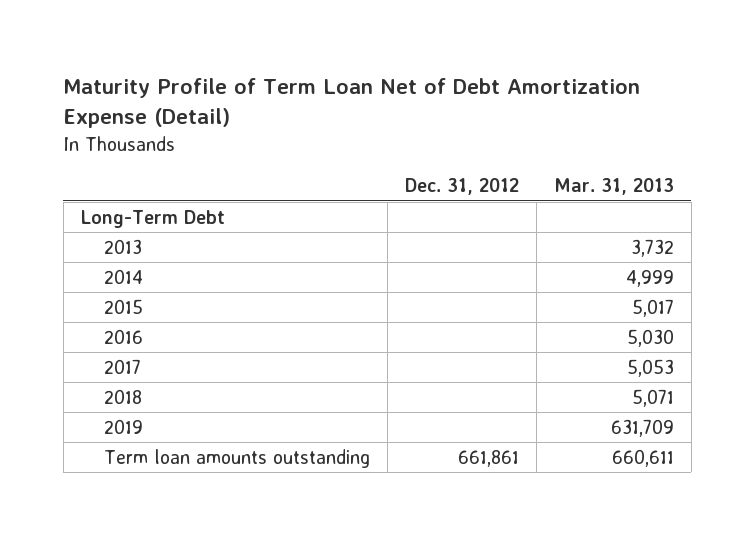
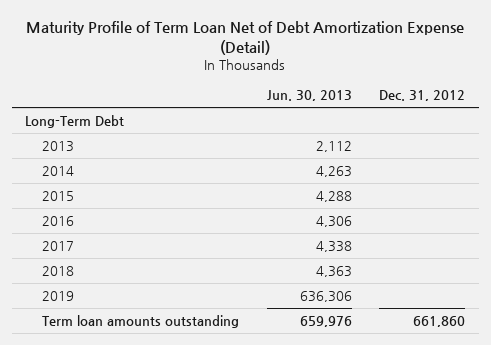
[553,178,674,196] Mar. 31, 2013 -> none
none -> [266,90,352,102] Jun. 30, 2013
[458,449,520,467] 661,861 -> [413,315,466,327] 661,860

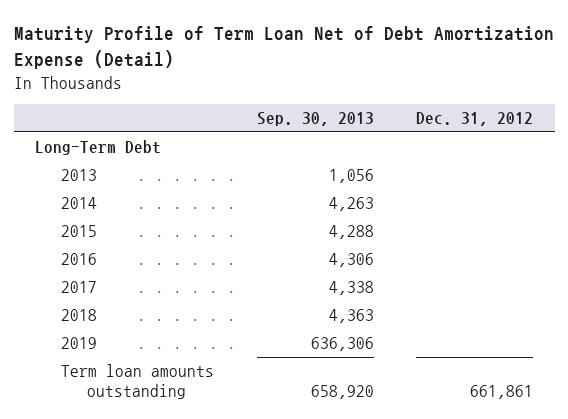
[266,90,352,102] Jun. 30, 2013 -> none
none -> [256,112,374,127] Sep. 30, 2013
[413,315,466,327] 661,860 -> [470,385,534,400] 661,861

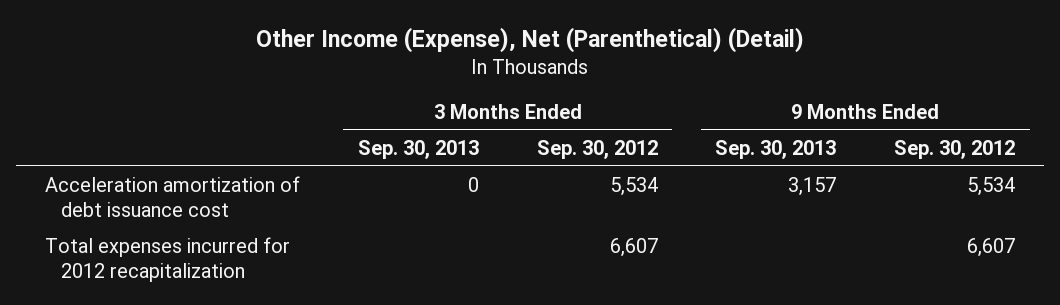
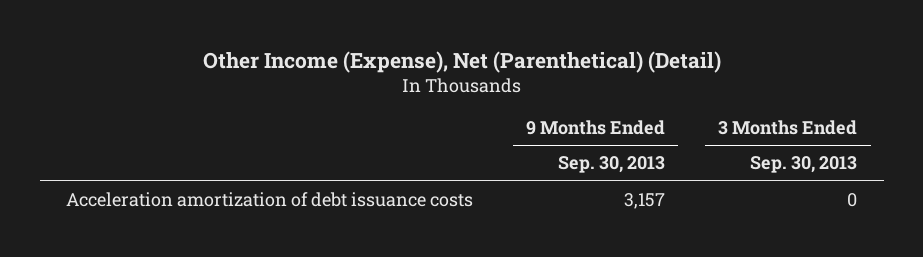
[536,139,658,159] Sep. 30, 2012 -> none
[894,139,1016,159] Sep. 30, 2012 -> none
[44,236,290,282] Total expenses incurred for 2012 recapitalization -> none
[44,175,300,217] Acceleration amortization of debt issuance cost -> [66,192,474,208] Acceleration amortization of debt issuance costs

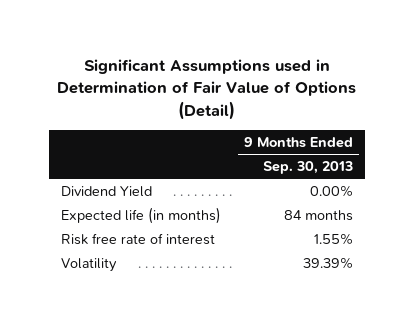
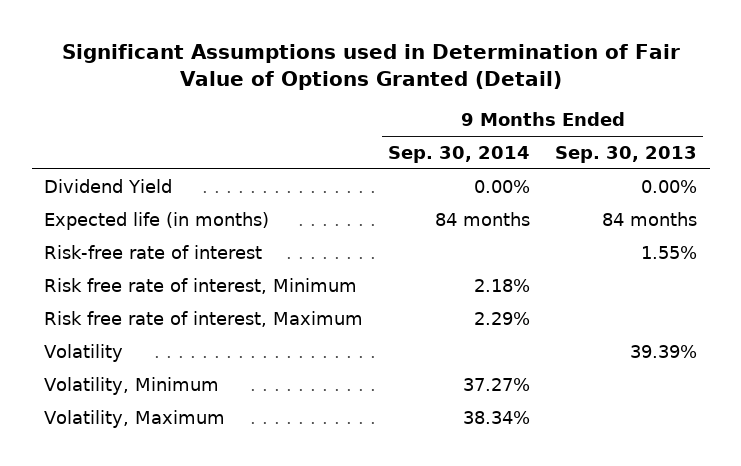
[56,59,356,120] Significant Assumptions used in Determination of Fair Value of Options (Detail) -> [61,43,680,90] Significant Assumptions used in Determination of Fair Value of Options Granted (Detail)
none -> [388,145,531,163] Sep. 30, 2014
[60,233,215,246] Risk free rate of interest -> [44,244,263,259] Risk-free rate of interest
none -> [44,277,358,294] Risk free rate of interest, Minimum
none -> [44,310,364,327] Risk free rate of interest, Maximum
none -> [44,376,220,395] Volatility, Minimum
none -> [44,409,226,428] Volatility, Maximum

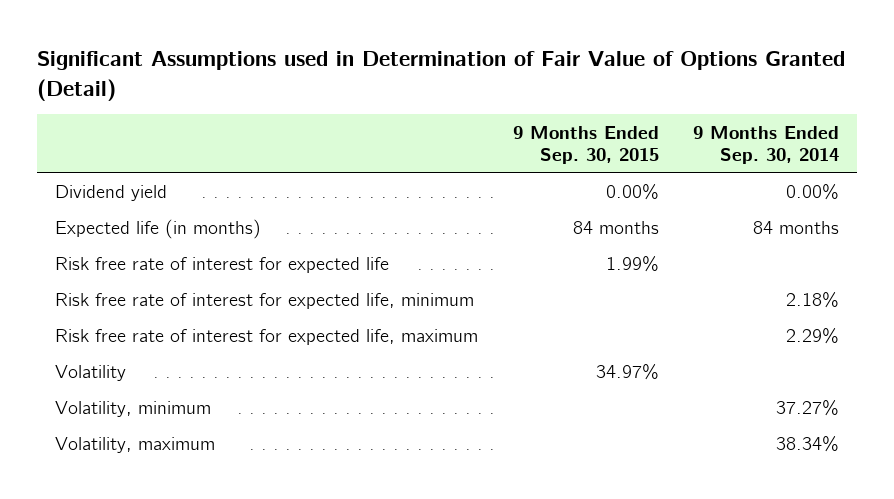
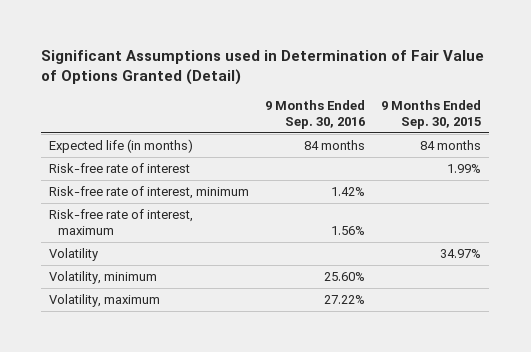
[693,125,840,165] 9 Months Ended Sep. 30, 2014 -> none
none -> [265,100,366,129] 9 Months Ended Sep. 30, 2016
[54,185,167,202] Dividend yield -> none
[54,257,389,274] Risk free rate of interest for expected life -> [49,163,191,174] Risk-free rate of interest
[54,293,474,310] Risk free rate of interest for expected life, minimum -> [49,186,250,200] Risk-free rate of interest, minimum
[54,329,478,346] Risk free rate of interest for expected life, maximum -> [49,209,194,235] Risk-free rate of interest, maximum

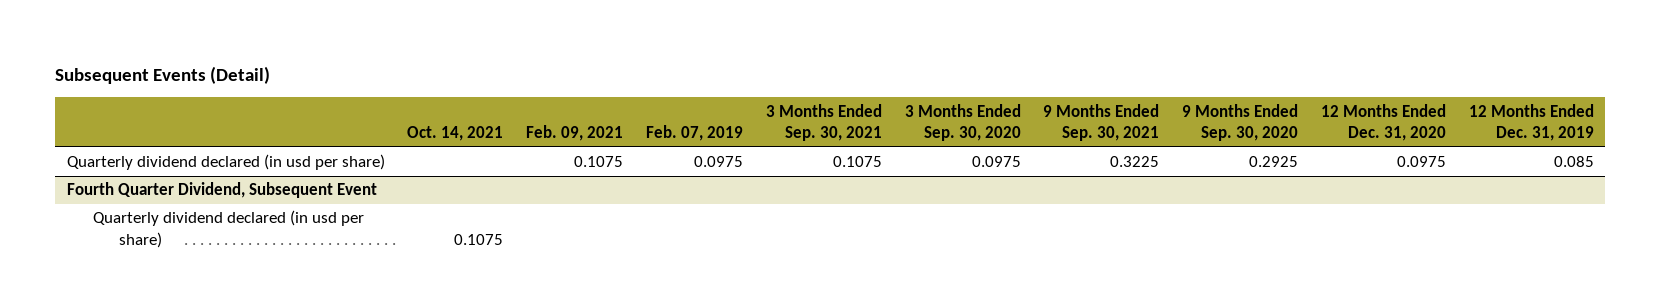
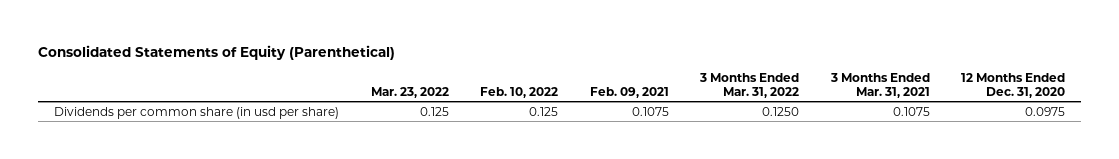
[55,65,271,84] Subsequent Events (Detail) -> [38,44,396,60] Consolidated Statements of Equity (Parenthetical)
[407,126,504,142] Oct. 14, 2021 -> none
[646,125,744,142] Feb. 07, 2019 -> none
[765,103,882,142] 3 Months Ended Sep. 30, 2021 -> none
[904,103,1021,142] 3 Months Ended Sep. 30, 2020 -> none
[1043,103,1160,142] 9 Months Ended Sep. 30, 2021 -> none
[1182,103,1299,142] 9 Months Ended Sep. 30, 2020 -> none
[1468,103,1594,142] 12 Months Ended Dec. 31, 2019 -> none
none -> [370,86,449,98] Mar. 23, 2022
none -> [480,86,559,98] Feb. 10, 2022
none -> [699,73,800,98] 3 Months Ended Mar. 31, 2022
none -> [829,73,930,98] 3 Months Ended Mar. 31, 2021
[66,182,377,199] Fourth Quarter Dividend, Subsequent Event -> none
[92,210,364,248] Quarterly dividend declared (in usd per share) -> none
[66,154,385,171] Quarterly dividend declared (in usd per share) -> [54,106,340,119] Dividends per common share (in usd per share)

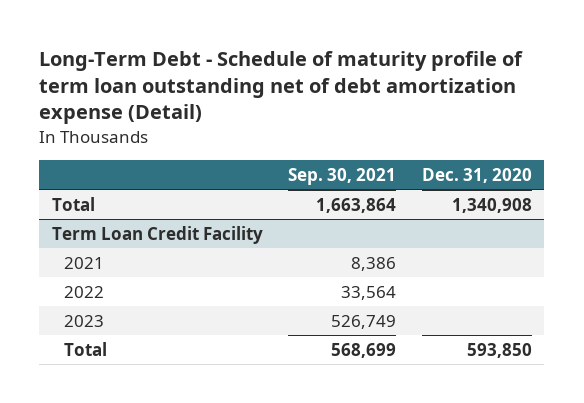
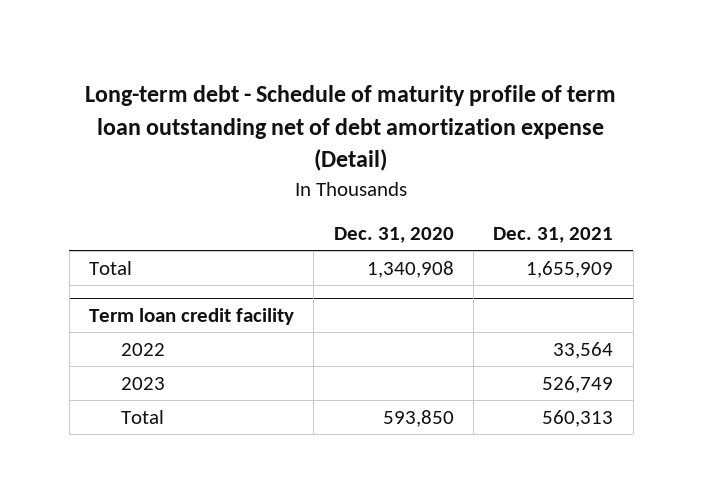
[39,51,524,125] Long-Term Debt - Schedule of maturity profile of term loan outstanding net of debt amortization expense (Detail) -> [85,85,617,172] Long-term debt - Schedule of maturity profile of term loan outstanding net of debt amortization expense (Detail)
[288,167,397,185] Sep. 30, 2021 -> none
none -> [493,227,614,244] Dec. 31, 2021
[64,256,105,269] 2021 -> none
[52,225,264,244] Term Loan Credit Facility -> [89,308,295,326] Term loan credit facility

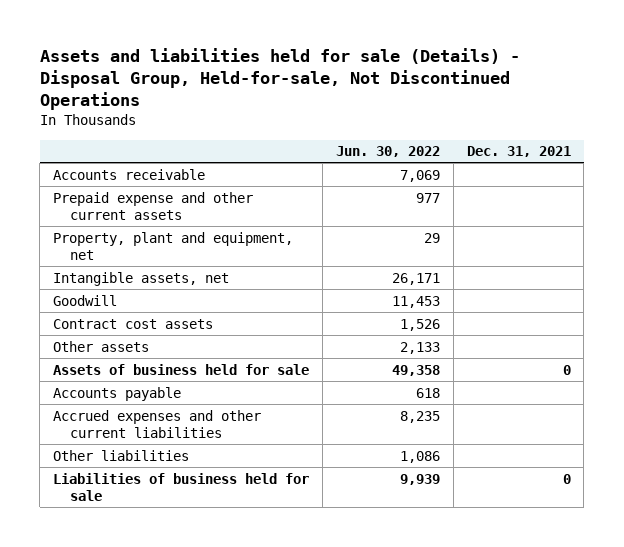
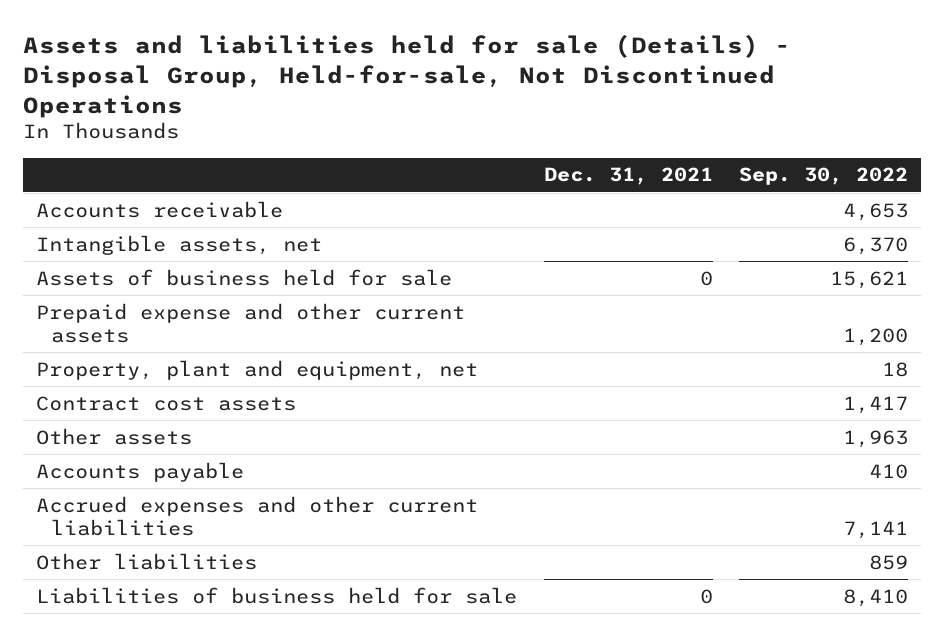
[335,146,440,158] Jun. 30, 2022 -> none
none -> [739,167,909,186] Sep. 30, 2022
[53,271,230,286] Intangible assets, net -> [36,234,323,255] Intangible assets, net
[53,363,310,375] Assets of business held for sale -> [36,268,453,286] Assets of business held for sale
[53,294,118,306] Goodwill -> none

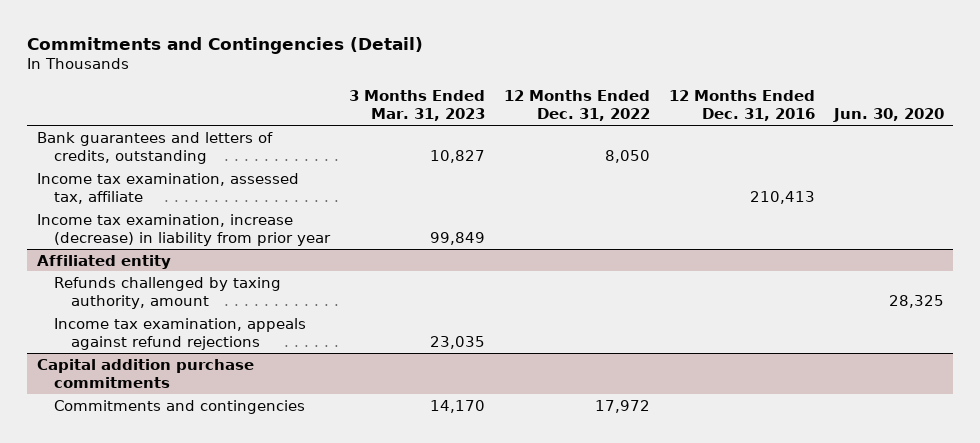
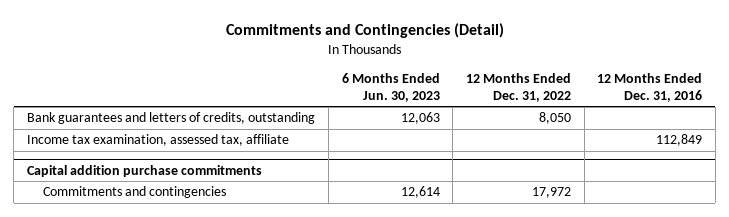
[348,89,485,122] 3 Months Ended Mar. 31, 2023 -> none
[832,108,944,123] Jun. 30, 2020 -> none
none -> [341,72,440,102] 6 Months Ended Jun. 30, 2023
[36,213,331,247] Income tax examination, increase (decrease) in liability from prior year -> none
[36,254,171,269] Affiliated entity -> none
[53,276,281,310] Refunds challenged by taxing authority, amount -> none
[53,317,306,351] Income tax examination, appeals against refund rejections -> none
[749,191,815,205] 210,413 -> [656,134,703,147] 112,849

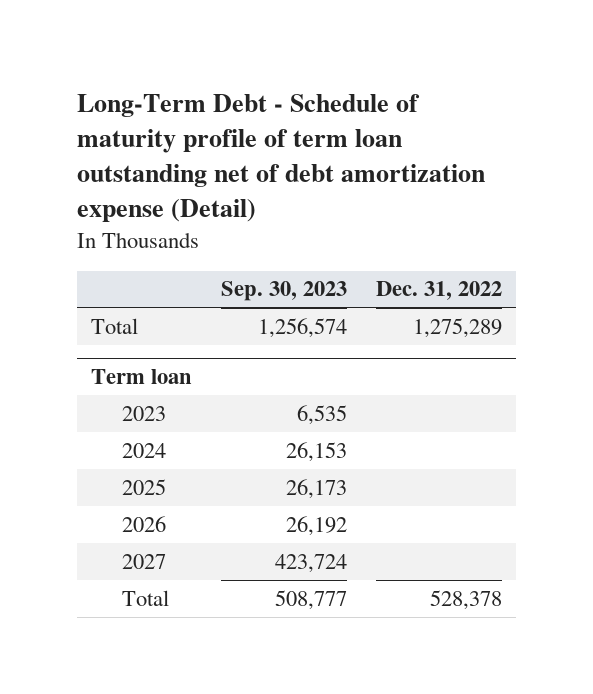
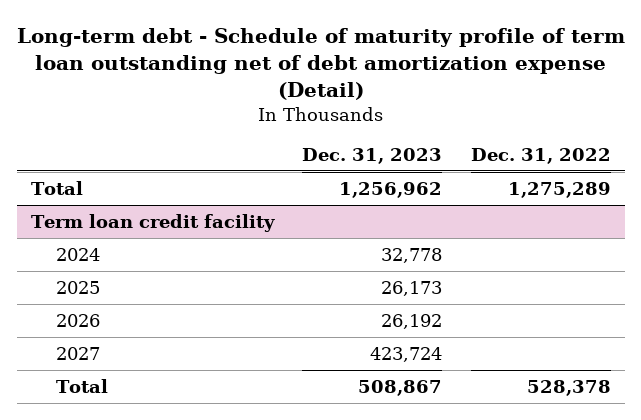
[77,94,486,223] Long-Term Debt - Schedule of maturity profile of term loan outstanding net of debt amortization expense (Detail) -> [16,28,625,101] Long-term debt - Schedule of maturity profile of term loan outstanding net of debt amortization expense (Detail)
[221,281,348,302] Sep. 30, 2023 -> none
none -> [302,147,443,164] Dec. 31, 2023
[121,405,166,421] 2023 -> none
[91,368,193,384] Term loan -> [30,213,275,232] Term loan credit facility

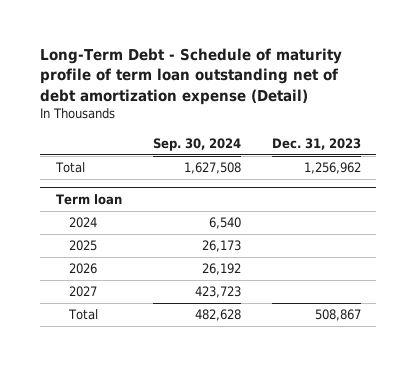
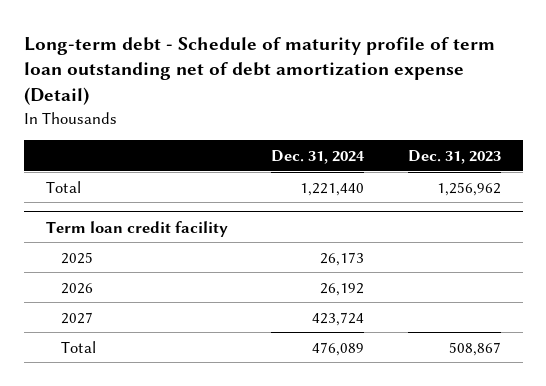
[40,48,343,105] Long-Term Debt - Schedule of maturity profile of term loan outstanding net of debt amortization expense (Detail) -> [23,36,495,106] Long-term debt - Schedule of maturity profile of term loan outstanding net of debt amortization expense (Detail)
[152,137,241,151] Sep. 30, 2024 -> none
none -> [271,149,366,164] Dec. 31, 2024
[69,217,98,229] 2024 -> none
[55,193,122,205] Term loan -> [45,220,228,237] Term loan credit facility

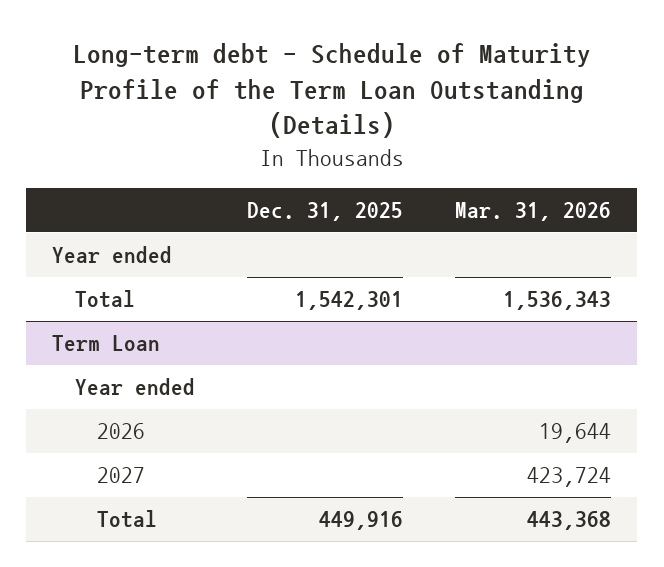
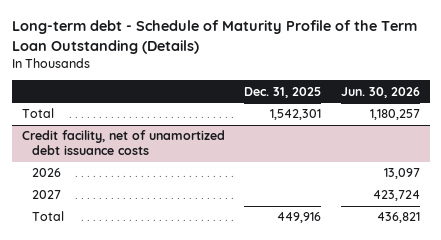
[455,202,612,222] Mar. 31, 2026 -> none
none -> [340,86,420,98] Jun. 30, 2026
[52,246,173,264] Year ended -> none
[74,378,195,396] Year ended -> none
[52,335,161,352] Term Loan -> [21,130,225,156] Credit facility, net of unamortized debt issuance costs

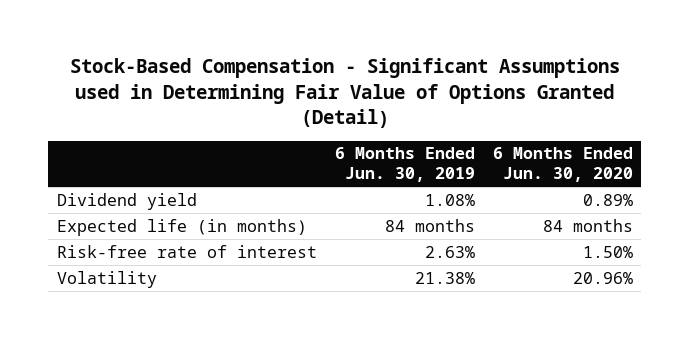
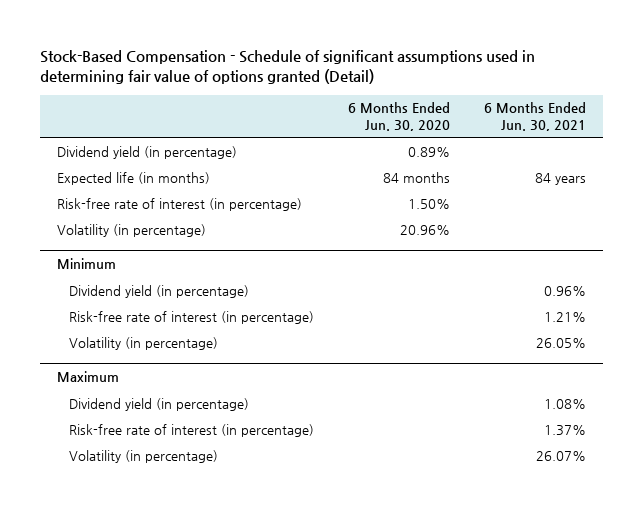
[69,58,620,129] Stock-Based Compensation - Significant Assumptions used in Determining Fair Value of Options Granted (Detail) -> [40,49,536,85] Stock-Based Compensation - Schedule of significant assumptions used in determining fair value of options granted (Detail)
[334,147,475,182] 6 Months Ended Jun. 30, 2019 -> none
none -> [484,102,587,131] 6 Months Ended Jun. 30, 2021
[56,192,197,210] Dividend yield -> [57,145,238,159] Dividend yield (in percentage)
[56,244,317,258] Risk-free rate of interest -> [57,197,303,211] Risk-free rate of interest (in percentage)
[56,270,157,288] Volatility -> [57,223,207,237] Volatility (in percentage)
none -> [57,257,117,269] Minimum
none -> [69,284,250,298] Dividend yield (in percentage)
none -> [69,310,315,324] Risk-free rate of interest (in percentage)
none -> [69,336,219,350] Volatility (in percentage)
none -> [57,370,120,382] Maximum
none -> [69,397,250,411] Dividend yield (in percentage)
none -> [69,423,315,437] Risk-free rate of interest (in percentage)
none -> [69,449,219,463] Volatility (in percentage)

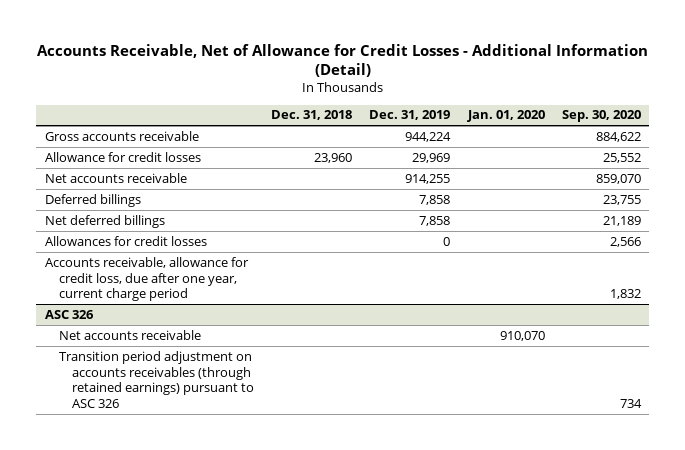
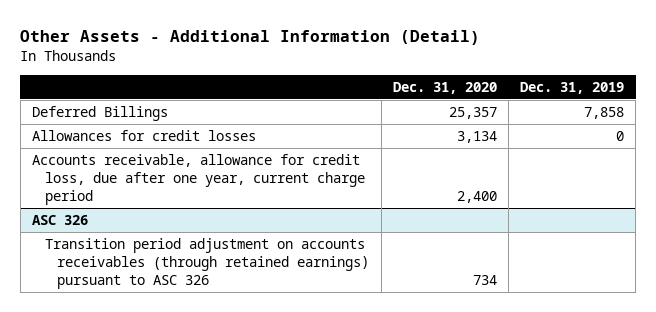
[36,43,648,78] Accounts Receivable, Net of Allowance for Credit Losses - Additional Information (Detail) -> [20,29,481,45] Other Assets - Additional Information (Detail)
[271,110,353,121] Dec. 31, 2018 -> none
[466,110,545,123] Jan. 01, 2020 -> none
[561,110,641,123] Sep. 30, 2020 -> none
none -> [392,81,497,94] Dec. 31, 2020
[44,130,199,141] Gross accounts receivable -> none
[44,151,201,162] Allowance for credit losses -> none
[44,172,187,183] Net accounts receivable -> none
[44,214,165,228] Net deferred billings -> none
[44,193,141,207] Deferred billings -> [31,106,168,122] Deferred Billings
[58,329,201,340] Net accounts receivable -> none

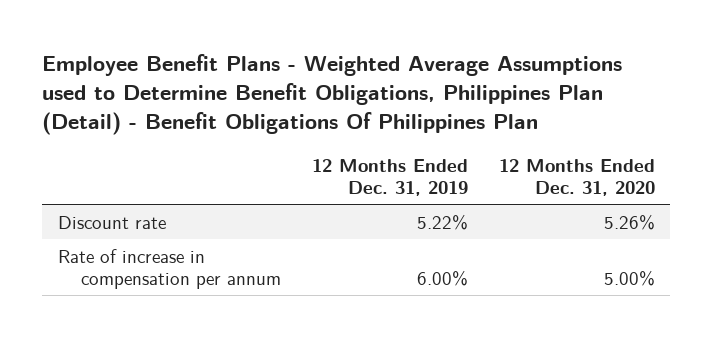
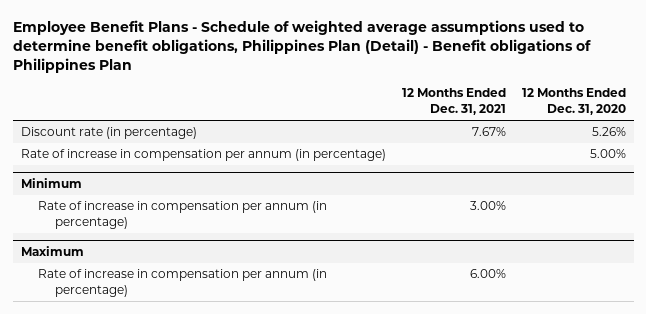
[42,54,623,136] Employee Benefit Plans - Weighted Average Assumptions used to Determine Benefit Obligations, Philippines Plan (Detail) - Benefit Obligations Of Philippines Plan -> [12,19,591,73] Employee Benefit Plans - Schedule of weighted average assumptions used to determine benefit obligations, Philippines Plan (Detail) - Benefit obligations of Philippines Plan
[312,158,469,196] 12 Months Ended Dec. 31, 2019 -> none
none -> [401,88,506,116] 12 Months Ended Dec. 31, 2021
[57,215,166,229] Discount rate -> [20,127,197,140] Discount rate (in percentage)
[57,248,282,289] Rate of increase in compensation per annum -> [20,149,386,162] Rate of increase in compensation per annum (in percentage)
none -> [20,178,82,189] Minimum
none -> [37,201,327,230] Rate of increase in compensation per annum (in percentage)
none -> [20,246,84,257] Maximum
none -> [37,269,327,298] Rate of increase in compensation per annum (in percentage)

